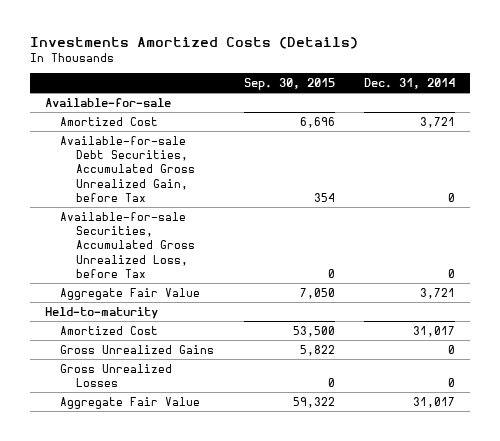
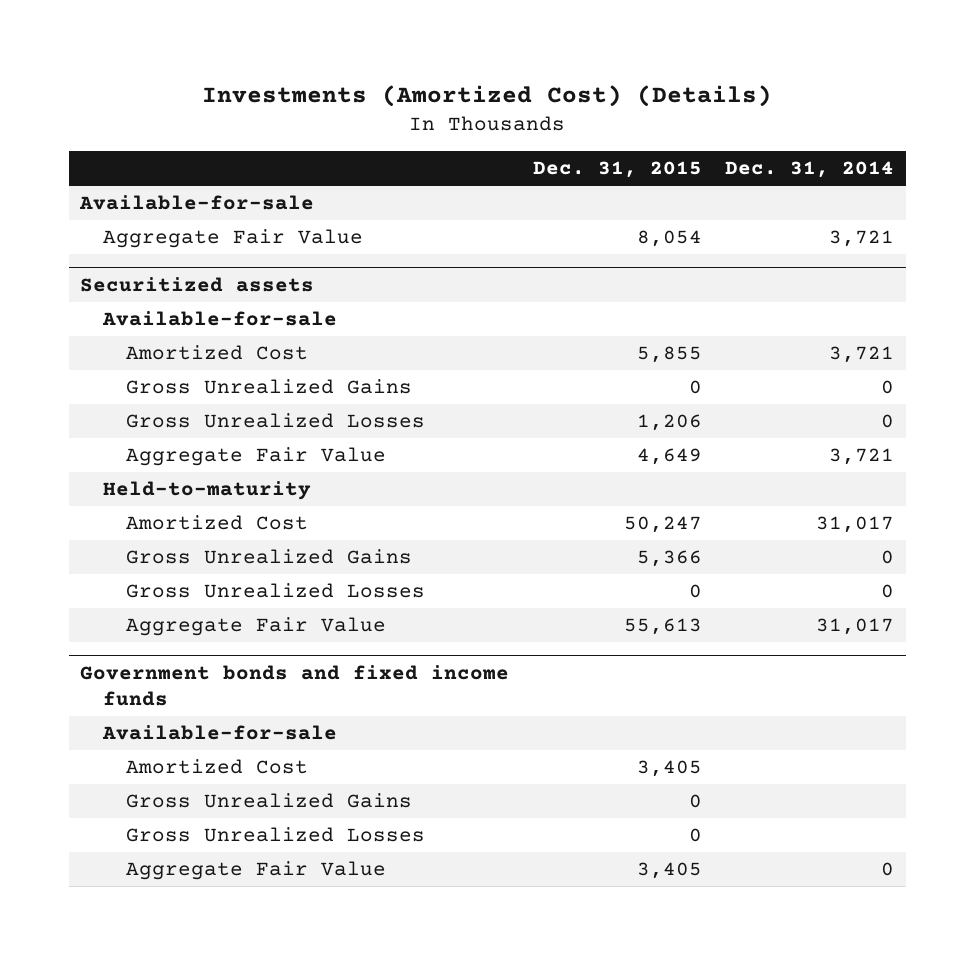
[29,37,358,50] Investments Amortized Costs (Details) -> [202,84,773,107] Investments (Amortized Cost) (Details)
[243,77,335,90] Sep. 30, 2015 -> none
none -> [532,161,702,179] Dec. 31, 2015
none -> [103,229,364,249] Aggregate Fair Value
none -> [80,276,315,292] Securitized assets
none -> [102,311,338,327] Available-for-sale
[60,135,196,203] Available-for-sale Debt Securities, Accumulated Gross Unrealized Gain, before Tax -> none
[60,211,196,279] Available-for-sale Securities, Accumulated Gross Unrealized Loss, before Tax -> none
none -> [126,379,413,395] Gross Unrealized Gains
none -> [126,413,426,429] Gross Unrealized Losses
none -> [80,664,510,707] Government bonds and fixed income funds
none -> [102,725,338,741] Available-for-sale
none -> [126,759,309,775] Amortized Cost
none -> [126,793,413,809] Gross Unrealized Gains
none -> [126,827,426,843] Gross Unrealized Losses
none -> [126,861,387,881] Aggregate Fair Value

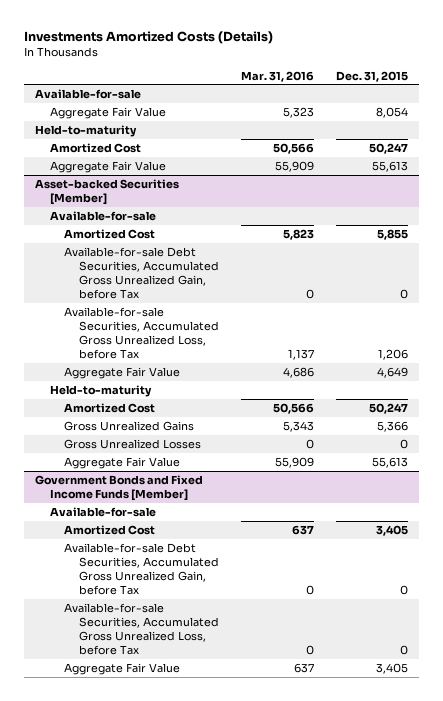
[202,84,773,107] Investments (Amortized Cost) (Details) -> [23,30,273,44] Investments Amortized Costs (Details)
[725,161,895,179] Dec. 31, 2014 -> none
none -> [240,70,314,82] Mar. 31, 2016
none -> [34,124,137,137] Held-to-maturity
none -> [49,142,141,153] Amortized Cost
none -> [49,160,166,173] Aggregate Fair Value
[80,276,315,292] Securitized assets -> [34,178,179,205] Asset-backed Securities [Member]
[126,379,413,395] Gross Unrealized Gains -> none
none -> [64,246,219,299] Available-for-sale Debt Securities, Accumulated Gross Unrealized Gain, before Tax
[126,413,426,429] Gross Unrealized Losses -> [64,306,219,359] Available-for-sale Securities, Accumulated Gross Unrealized Loss, before Tax
[80,664,510,707] Government bonds and fixed income funds -> [34,474,203,501] Government Bonds and Fixed Income Funds [Member]
[126,793,413,809] Gross Unrealized Gains -> none
[126,827,426,843] Gross Unrealized Losses -> none
none -> [64,542,219,595] Available-for-sale Debt Securities, Accumulated Gross Unrealized Gain, before Tax
none -> [64,602,219,655] Available-for-sale Securities, Accumulated Gross Unrealized Loss, before Tax

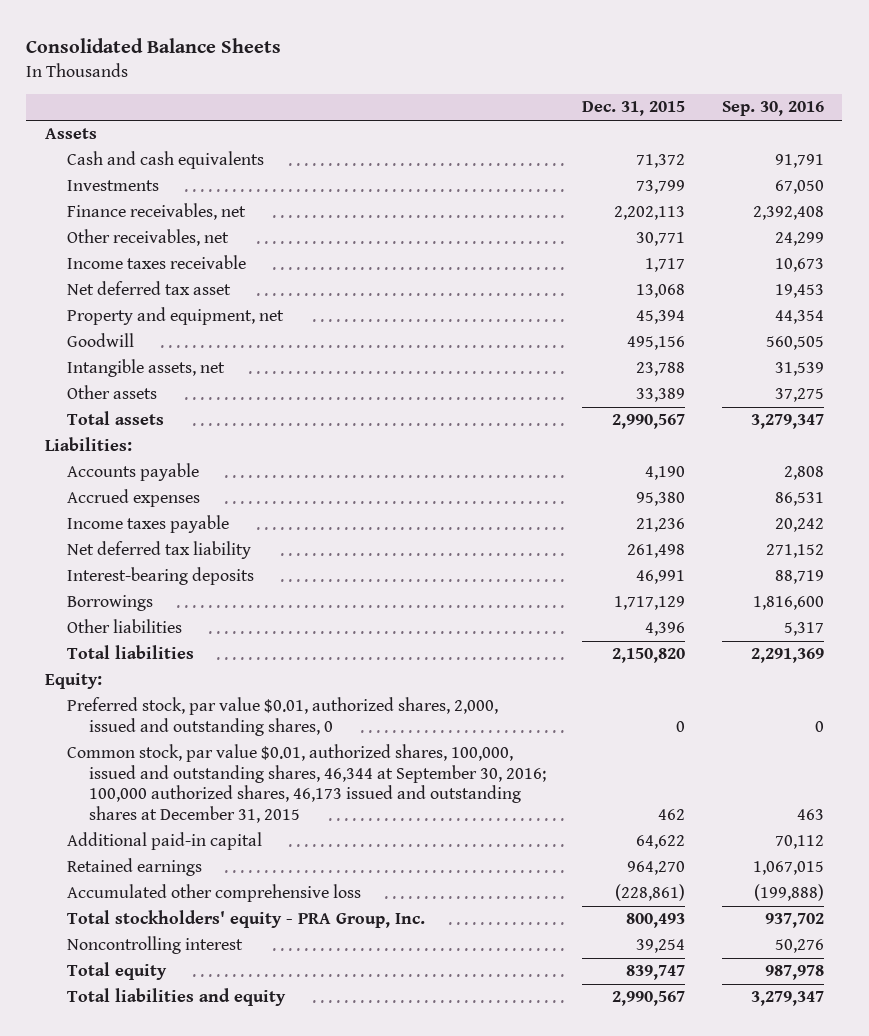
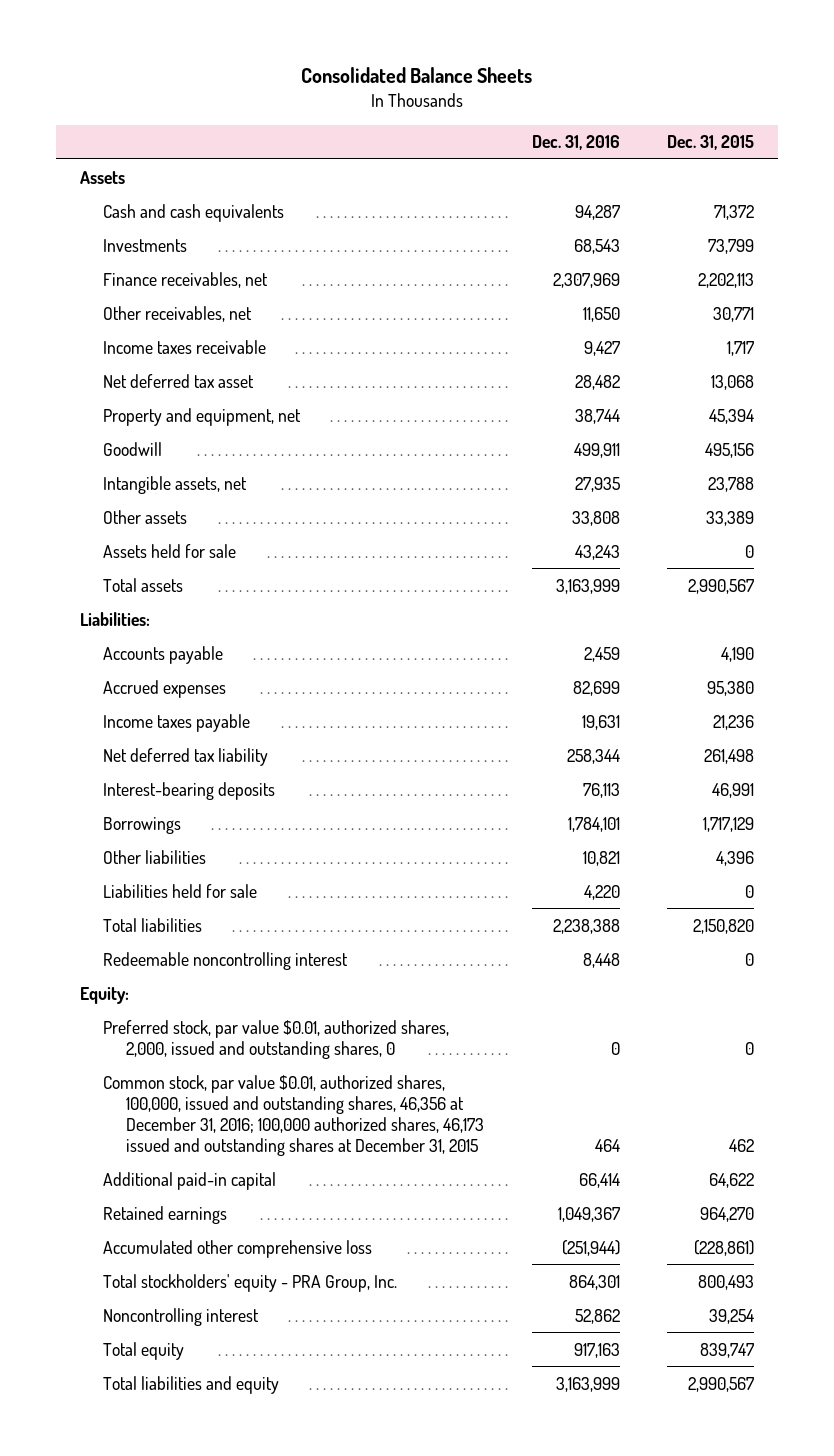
[722,101,825,117] Sep. 30, 2016 -> none
none -> [531,135,620,151] Dec. 31, 2016
none -> [102,543,236,558] Assets held for sale
none -> [102,883,257,898] Liabilities held for sale
none -> [102,951,348,970] Redeemable noncontrolling interest
[66,744,546,823] Common stock, par value $0.01, authorized shares, 100,000, issued and outstanding shares, 46,344 at September 30, 2016; 100,000 authorized shares, 46,173 issued and outstanding shares at December 31, 2015 -> [102,1074,484,1156] Common stock, par value $0.01, authorized shares, 100,000, issued and outstanding shares, 46,356 at December 31, 2016; 100,000 authorized shares, 46,173 issued and outstanding shares at December 31, 2015

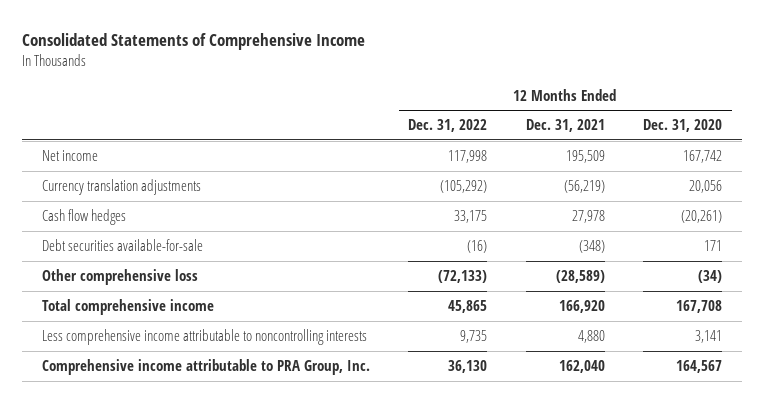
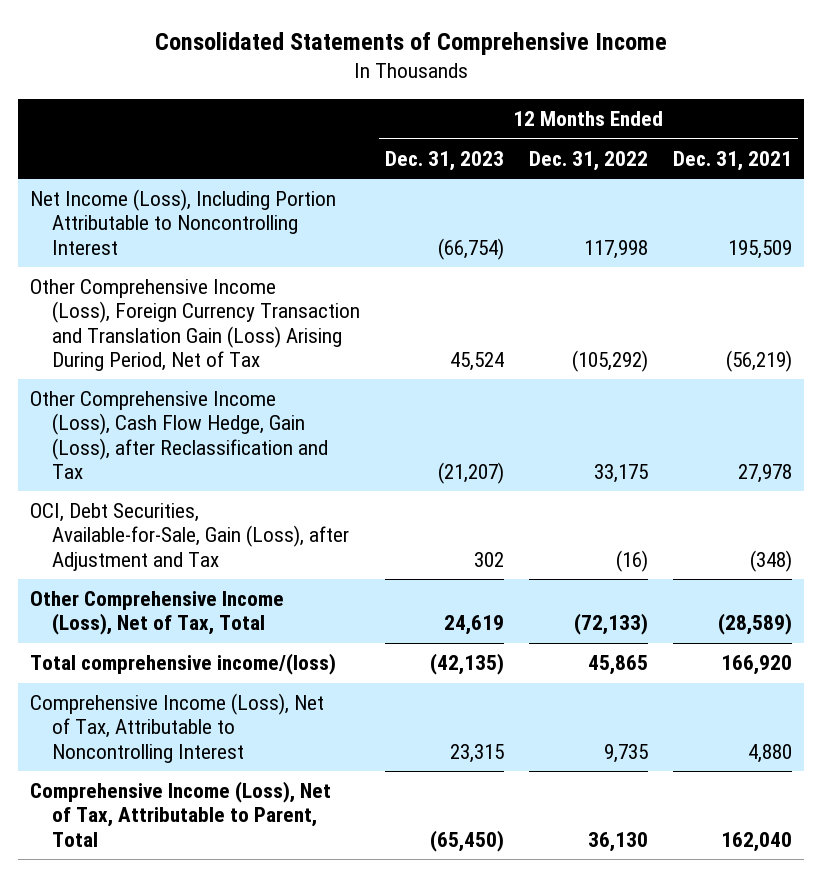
[643,119,723,133] Dec. 31, 2020 -> none
none -> [384,150,504,171] Dec. 31, 2023
[41,150,98,162] Net income -> [30,189,337,255] Net Income (Loss), Including Portion Attributable to Noncontrolling Interest
[41,179,201,196] Currency translation adjustments -> [30,279,361,371] Other Comprehensive Income (Loss), Foreign Currency Transaction and Translation Gain (Loss) Arising During Period, Net of Tax
[41,209,126,226] Cash flow hedges -> [30,391,329,479] Other Comprehensive Income (Loss), Cash Flow Hedge, Gain (Loss), after Reclassification and Tax
[41,239,203,252] Debt securities available-for-sale -> [30,503,350,571] OCI, Debt Securities, Available-for-Sale, Gain (Loss), after Adjustment and Tax
[41,269,198,286] Other comprehensive loss -> [30,591,285,636] Other Comprehensive Income (Loss), Net of Tax, Total
[41,299,214,316] Total comprehensive income -> [30,653,337,676] Total comprehensive income/(loss)
[41,329,367,346] Less comprehensive income attributable to noncontrolling interests -> [30,693,325,763] Comprehensive Income (Loss), Net of Tax, Attributable to Noncontrolling Interest
[41,359,370,376] Comprehensive income attributable to PRA Group, Inc. -> [30,781,332,847] Comprehensive Income (Loss), Net of Tax, Attributable to Parent, Total

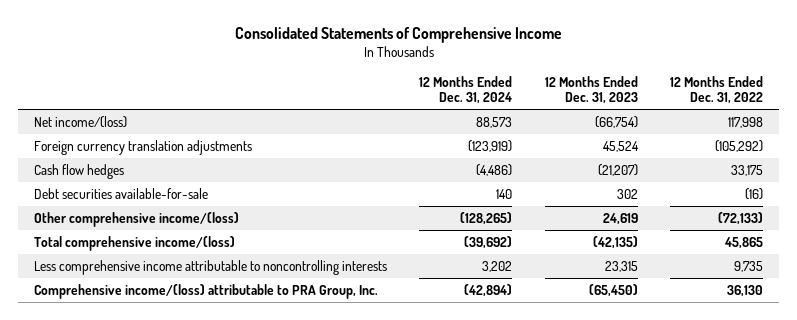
[672,150,792,171] Dec. 31, 2021 -> none
none -> [419,75,513,105] 12 Months Ended Dec. 31, 2024
[30,189,337,255] Net Income (Loss), Including Portion Attributable to Noncontrolling Interest -> [34,115,128,128] Net income/(loss)
[30,279,361,371] Other Comprehensive Income (Loss), Foreign Currency Transaction and Translation Gain (Loss) Arising During Period, Net of Tax -> [34,139,253,155] Foreign currency translation adjustments
[30,391,329,479] Other Comprehensive Income (Loss), Cash Flow Hedge, Gain (Loss), after Reclassification and Tax -> [34,163,125,179] Cash flow hedges
[30,503,350,571] OCI, Debt Securities, Available-for-Sale, Gain (Loss), after Adjustment and Tax -> [34,187,209,199] Debt securities available-for-sale
[30,591,285,636] Other Comprehensive Income (Loss), Net of Tax, Total -> [34,211,240,227] Other comprehensive income/(loss)
[30,693,325,763] Comprehensive Income (Loss), Net of Tax, Attributable to Noncontrolling Interest -> [34,259,388,275] Less comprehensive income attributable to noncontrolling interests
[30,781,332,847] Comprehensive Income (Loss), Net of Tax, Attributable to Parent, Total -> [34,283,379,299] Comprehensive income/(loss) attributable to PRA Group, Inc.

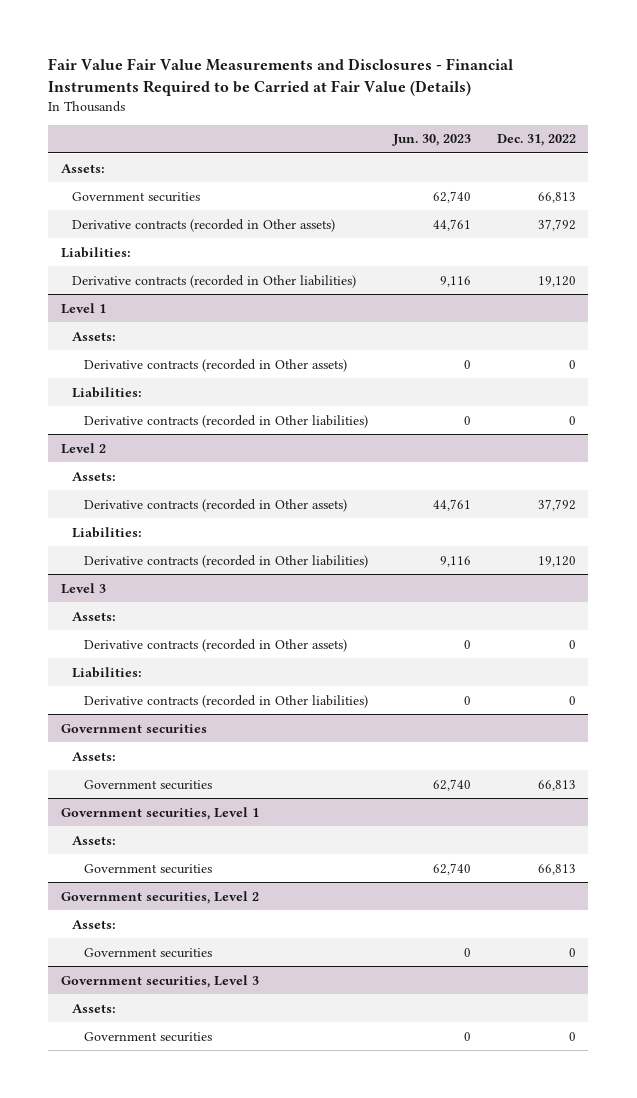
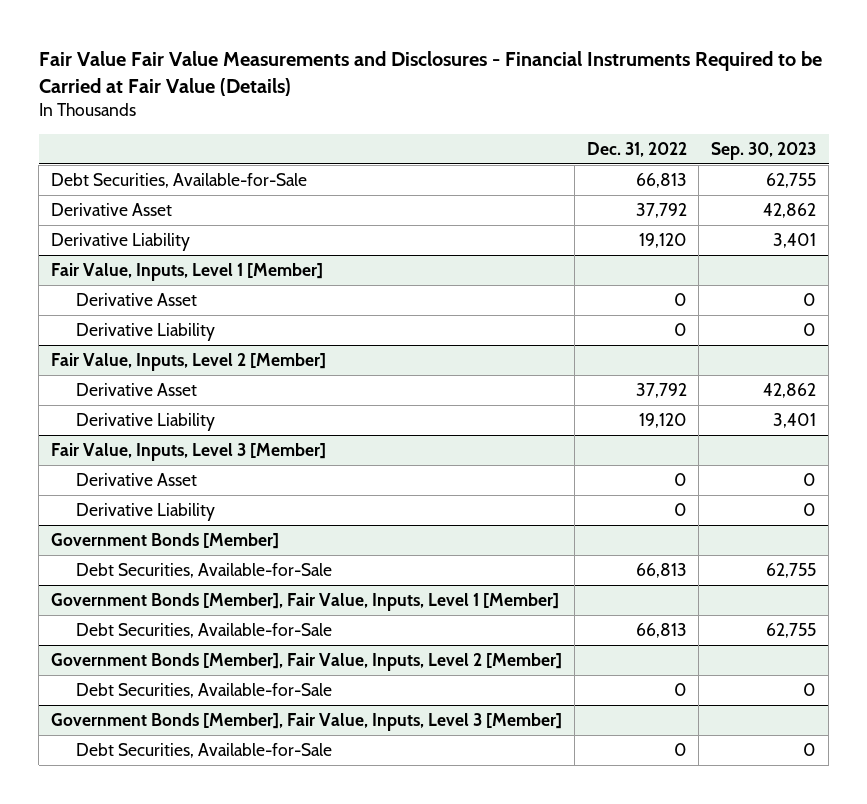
[392,134,472,147] Jun. 30, 2023 -> none
none -> [711,141,817,160] Sep. 30, 2023
[60,163,105,173] Assets: -> none
[60,246,131,258] Liabilities: -> none
[72,331,117,341] Assets: -> none
[72,386,143,398] Liabilities: -> none
[72,471,117,481] Assets: -> none
[72,526,143,538] Liabilities: -> none
[72,611,117,621] Assets: -> none
[72,666,143,678] Liabilities: -> none
[72,751,117,761] Assets: -> none
[60,806,259,820] Government securities, Level 1 -> none
[72,835,117,845] Assets: -> none
[60,890,259,904] Government securities, Level 2 -> none
[72,919,117,929] Assets: -> none
[60,974,259,988] Government securities, Level 3 -> none
[72,1003,117,1013] Assets: -> none
[72,191,201,202] Government securities -> [50,173,307,189] Debt Securities, Available-for-Sale
[72,218,336,232] Derivative contracts (recorded in Other assets) -> [50,203,172,217] Derivative Asset
[72,274,357,288] Derivative contracts (recorded in Other liabilities) -> [50,233,190,252] Derivative Liability
[60,302,106,314] Level 1 -> [50,263,323,282] Fair Value, Inputs, Level 1 [Member]
[83,358,347,372] Derivative contracts (recorded in Other assets) -> [76,293,198,307] Derivative Asset
[83,414,368,428] Derivative contracts (recorded in Other liabilities) -> [76,323,216,342] Derivative Liability
[60,442,106,454] Level 2 -> [50,353,326,372] Fair Value, Inputs, Level 2 [Member]
[83,498,347,512] Derivative contracts (recorded in Other assets) -> [76,383,198,397] Derivative Asset
[83,554,368,568] Derivative contracts (recorded in Other liabilities) -> [76,413,216,432] Derivative Liability
[60,582,106,594] Level 3 -> [50,443,326,462] Fair Value, Inputs, Level 3 [Member]
[83,638,347,652] Derivative contracts (recorded in Other assets) -> [76,473,198,487] Derivative Asset
[83,694,368,708] Derivative contracts (recorded in Other liabilities) -> [76,503,216,522] Derivative Liability
[60,723,207,733] Government securities -> [50,533,279,550] Government Bonds [Member]
[83,779,212,790] Government securities -> [76,563,333,579] Debt Securities, Available-for-Sale
none -> [50,593,559,612] Government Bonds [Member], Fair Value, Inputs, Level 1 [Member]
[83,863,212,874] Government securities -> [76,623,333,639] Debt Securities, Available-for-Sale
none -> [50,653,562,672] Government Bonds [Member], Fair Value, Inputs, Level 2 [Member]
[83,947,212,958] Government securities -> [76,683,333,699] Debt Securities, Available-for-Sale
none -> [50,713,562,732] Government Bonds [Member], Fair Value, Inputs, Level 3 [Member]
[83,1031,212,1042] Government securities -> [76,743,333,759] Debt Securities, Available-for-Sale

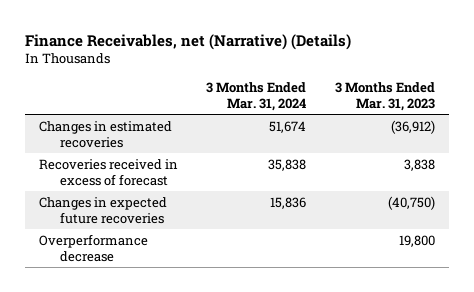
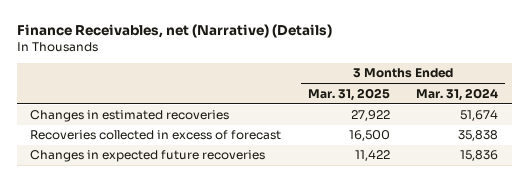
[334,81,435,111] 3 Months Ended Mar. 31, 2023 -> none
none -> [307,87,390,101] Mar. 31, 2025
[39,158,179,186] Recoveries received in excess of forecast -> [30,130,282,141] Recoveries collected in excess of forecast
[39,233,149,262] Overperformance decrease -> none

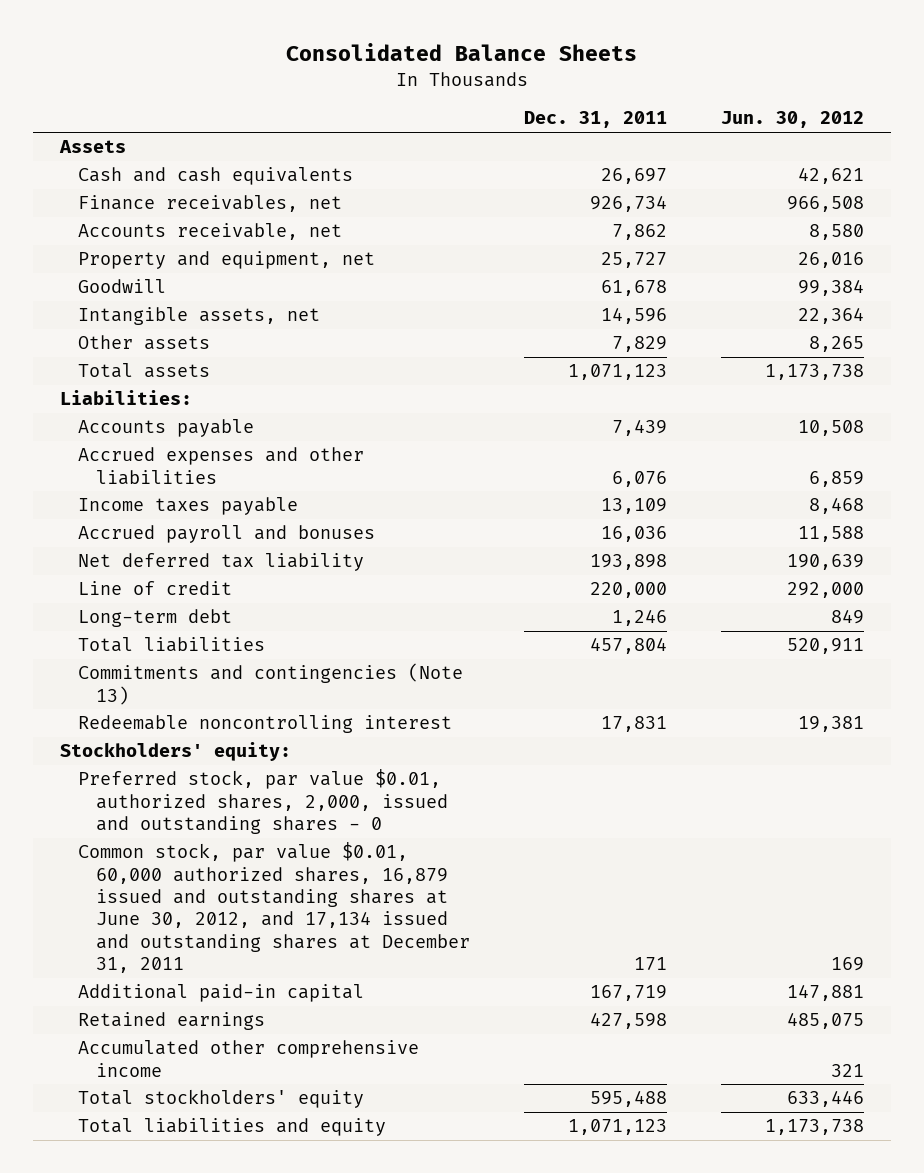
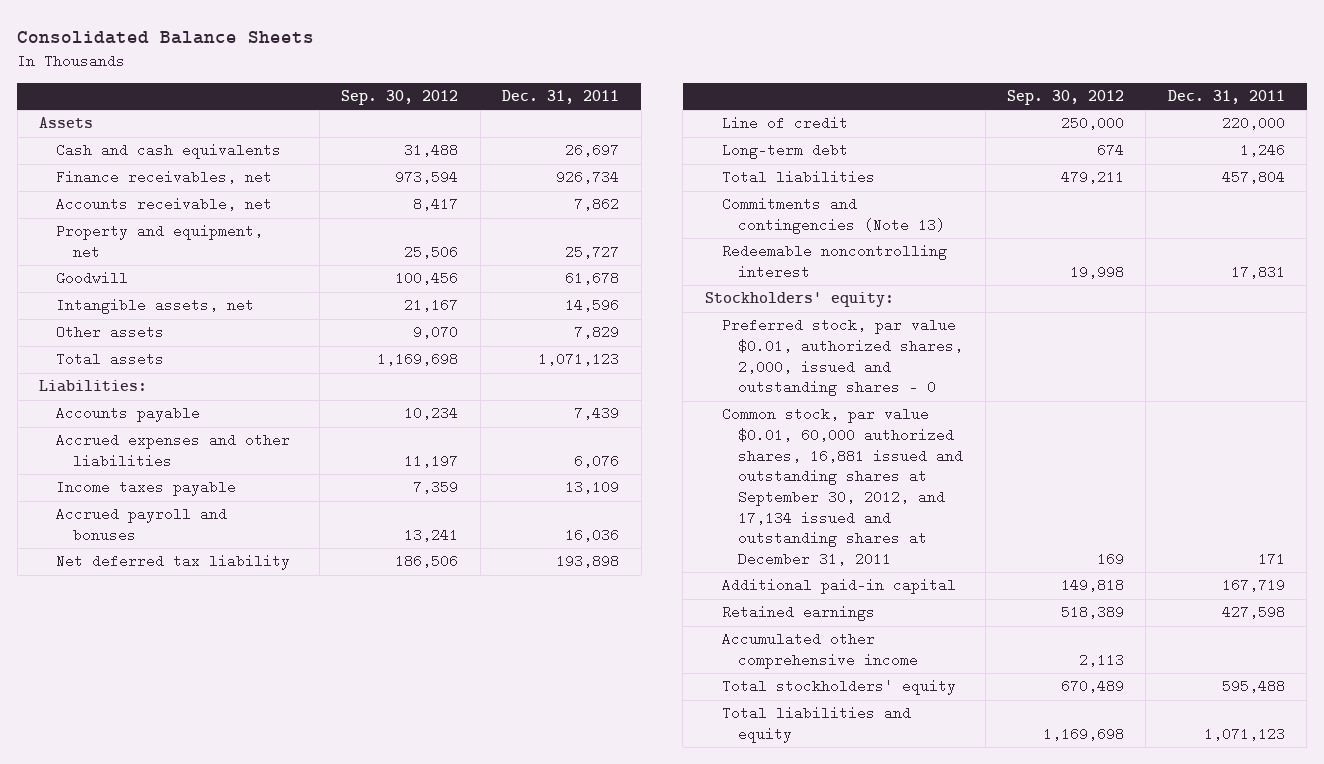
[721,111,865,129] Jun. 30, 2012 -> none
none -> [341,90,459,106] Sep. 30, 2012
[77,842,470,974] Common stock, par value $0.01, 60,000 authorized shares, 16,879 issued and outstanding shares at June 30, 2012, and 17,134 issued and outstanding shares at December 31, 2011 -> [721,407,964,566] Common stock, par value $0.01, 60,000 authorized shares, 16,881 issued and outstanding shares at September 30, 2012, and 17,134 issued and outstanding shares at December 31, 2011

